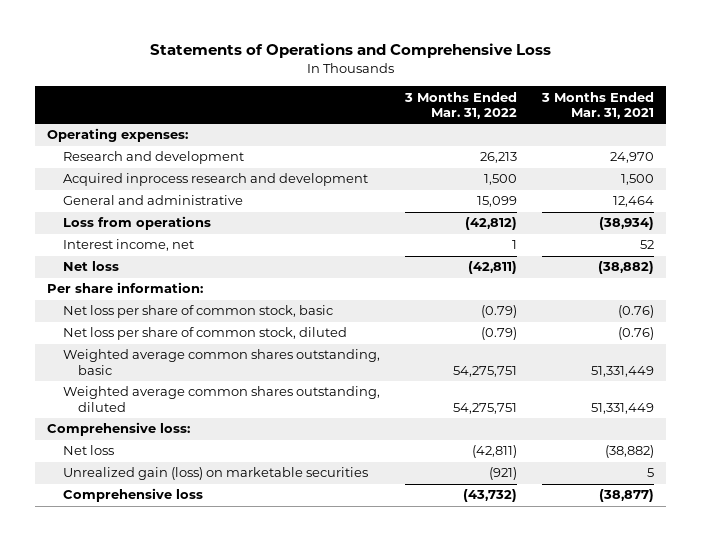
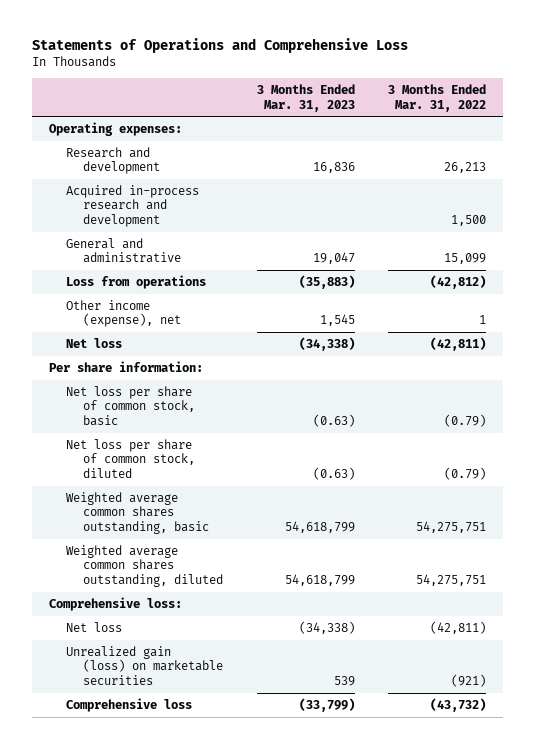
[540,91,654,120] 3 Months Ended Mar. 31, 2021 -> none
none -> [256,84,355,112] 3 Months Ended Mar. 31, 2023
[62,173,368,187] Acquired inprocess research and development -> [65,184,199,227] Acquired in-process research and development
[62,239,194,252] Interest income, net -> none
none -> [65,299,181,328] Other income (expense), net

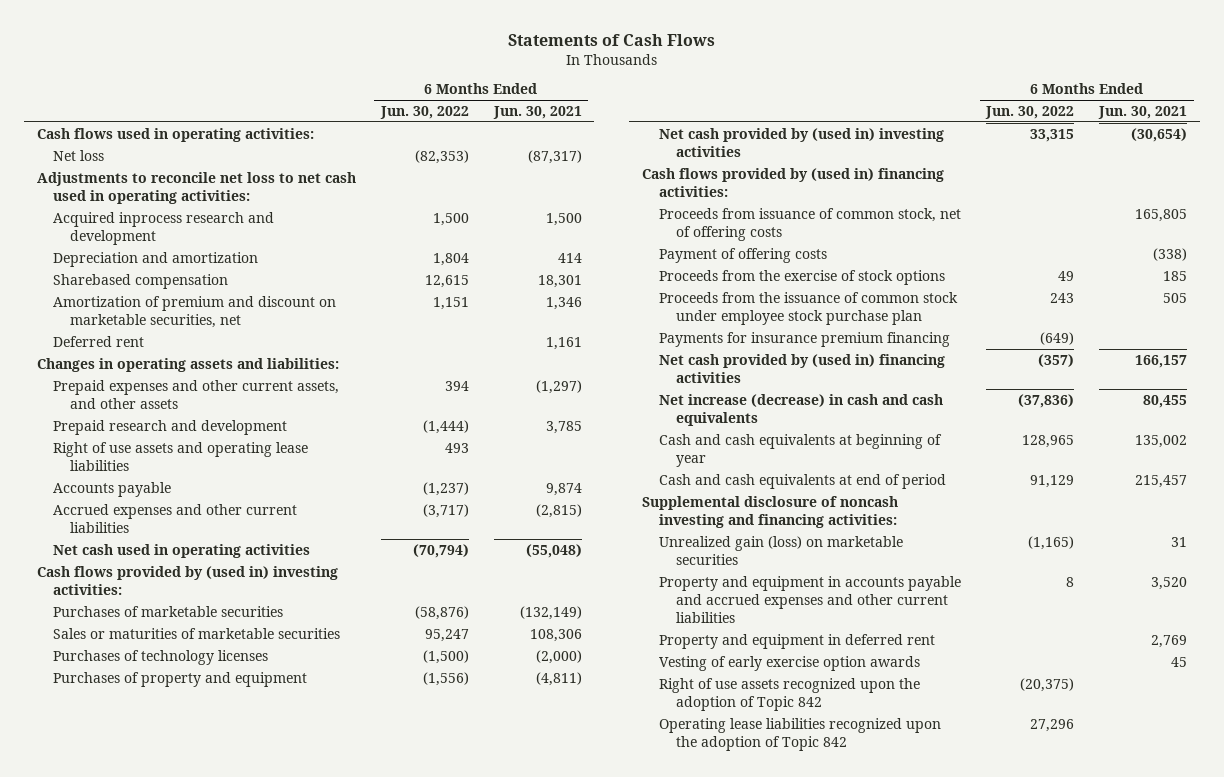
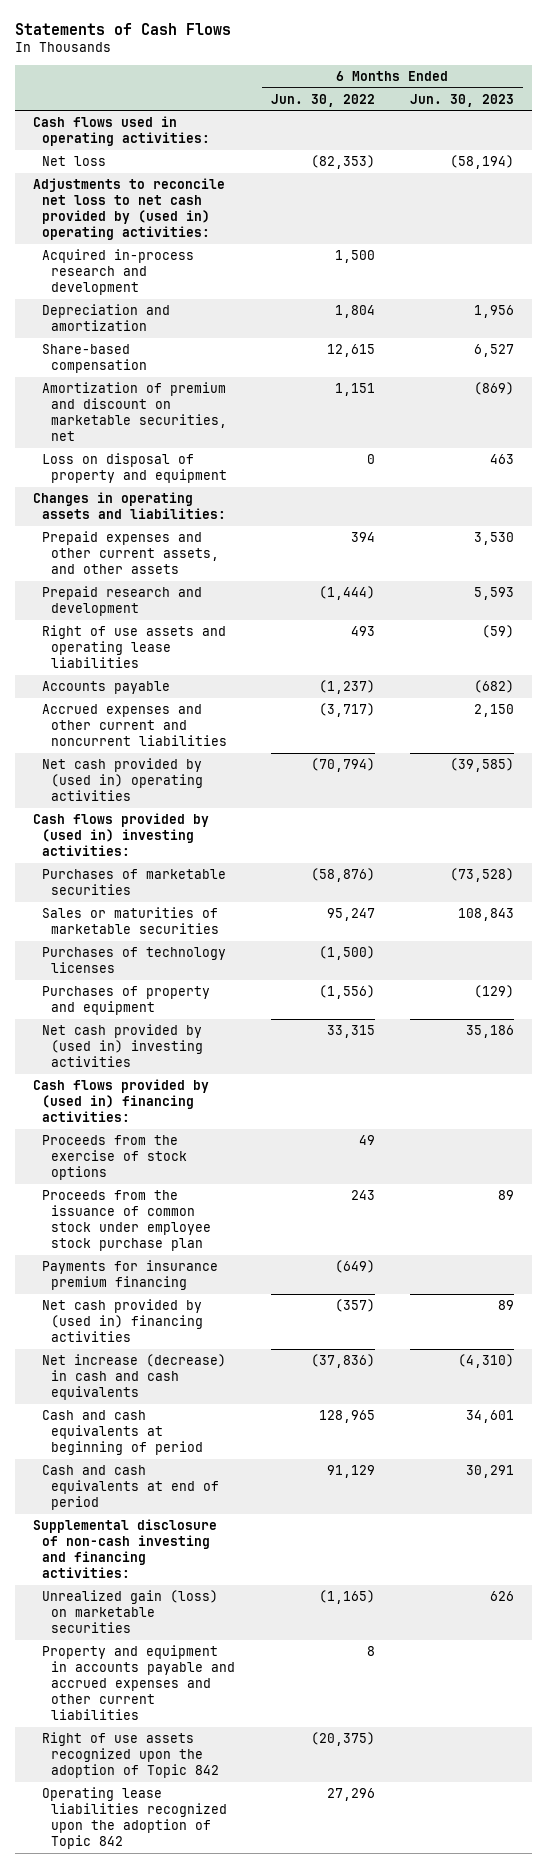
[492,106,582,120] Jun. 30, 2021 -> none
none -> [409,93,514,107] Jun. 30, 2023
[36,171,356,204] Adjustments to reconcile net loss to net cash used in operating activities: -> [32,177,225,241] Adjustments to reconcile net loss to net cash provided by (used in) operating activities:
[53,211,275,245] Acquired inprocess research and development -> [42,248,195,296] Acquired in-process research and development
[53,273,229,289] Sharebased compensation -> [42,343,148,374] Share-based compensation
[53,335,145,347] Deferred rent -> none
none -> [42,452,228,484] Loss on disposal of property and equipment
[53,503,298,533] Accrued expenses and other current liabilities -> [42,703,228,747] Accrued expenses and other current and noncurrent liabilities
[53,543,311,558] Net cash used in operating activities -> [42,757,204,802] Net cash provided by (used in) operating activities
[658,207,961,241] Proceeds from issuance of common stock, net of offering costs -> none
[658,247,827,263] Payment of offering costs -> none
[658,433,942,467] Cash and cash equivalents at beginning of year -> [42,1409,204,1456] Cash and cash equivalents at beginning of period
[641,495,898,528] Supplemental disclosure of noncash investing and financing activities: -> [32,1518,217,1579] Supplemental disclosure of non-cash investing and financing activities:
[658,633,935,649] Property and equipment in deferred rent -> none
[658,655,920,671] Vesting of early exercise option awards -> none

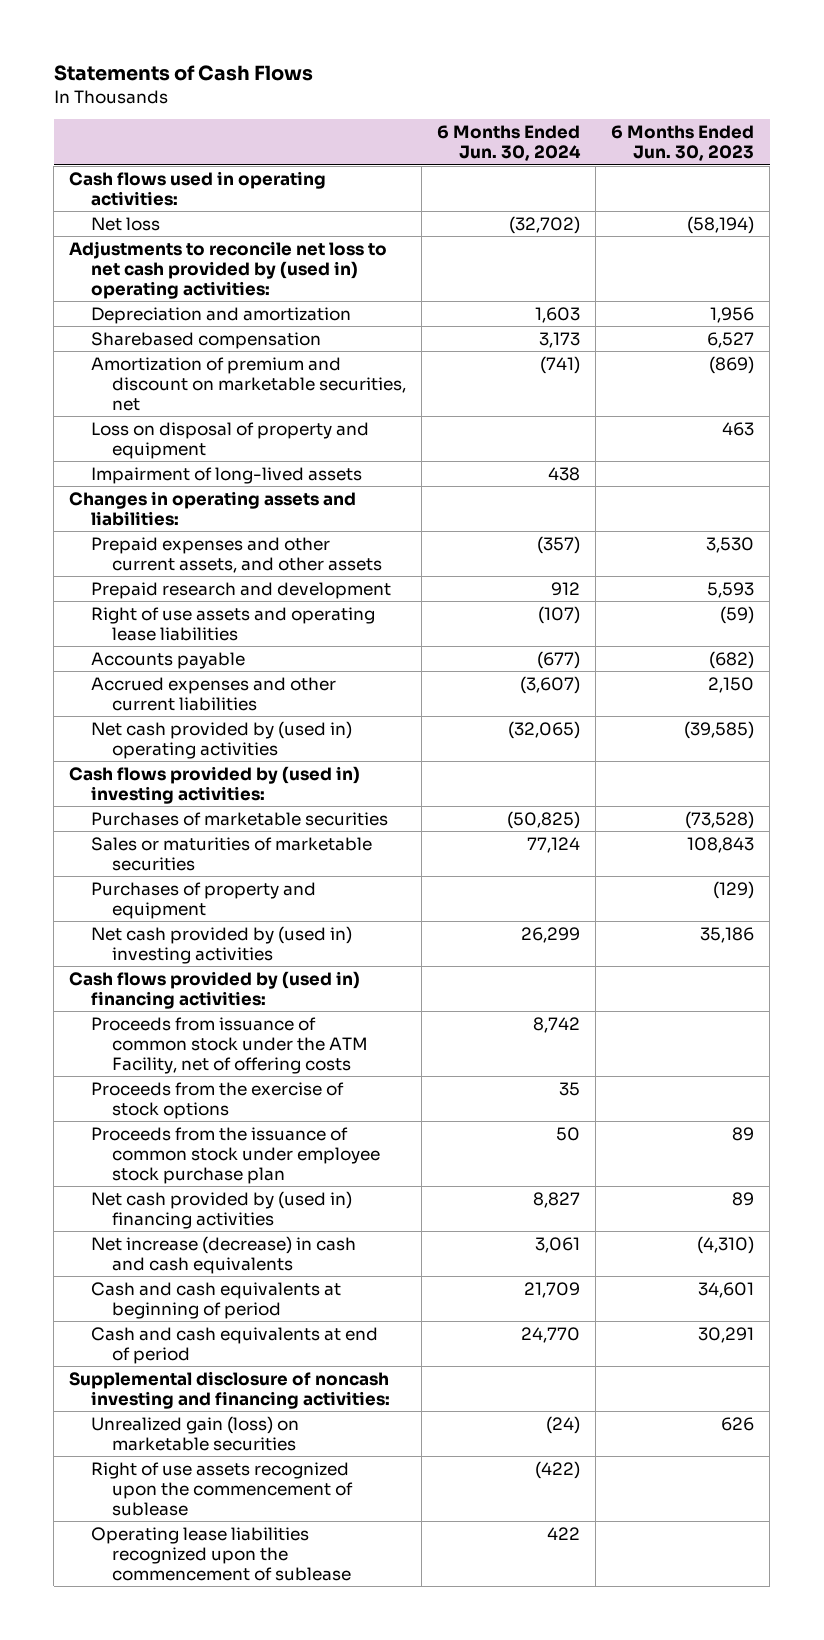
[270,93,375,107] Jun. 30, 2022 -> none
none -> [437,124,582,162] 6 Months Ended Jun. 30, 2024
[42,248,195,296] Acquired in-process research and development -> none
[42,343,148,374] Share-based compensation -> [90,331,321,349] Sharebased compensation
none -> [90,466,362,484] Impairment of long-lived assets
[42,703,228,747] Accrued expenses and other current and noncurrent liabilities -> [90,676,336,711] Accrued expenses and other current liabilities
[42,946,227,974] Purchases of technology licenses -> none
none -> [90,1016,369,1075] Proceeds from issuance of common stock under the ATM Facility, net of offering costs
[42,1259,219,1291] Payments for insurance premium financing -> none
[32,1518,217,1579] Supplemental disclosure of non-cash investing and financing activities: -> [69,1370,390,1409] Supplemental disclosure of noncash investing and financing activities:
[42,1644,236,1721] Property and equipment in accounts payable and accrued expenses and other current liabilities -> none
[42,1731,220,1779] Right of use assets recognized upon the adoption of Topic 842 -> [90,1461,354,1517] Right of use assets recognized upon the commencement of sublease
[42,1786,228,1850] Operating lease liabilities recognized upon the adoption of Topic 842 -> [90,1526,352,1582] Operating lease liabilities recognized upon the commencement of sublease

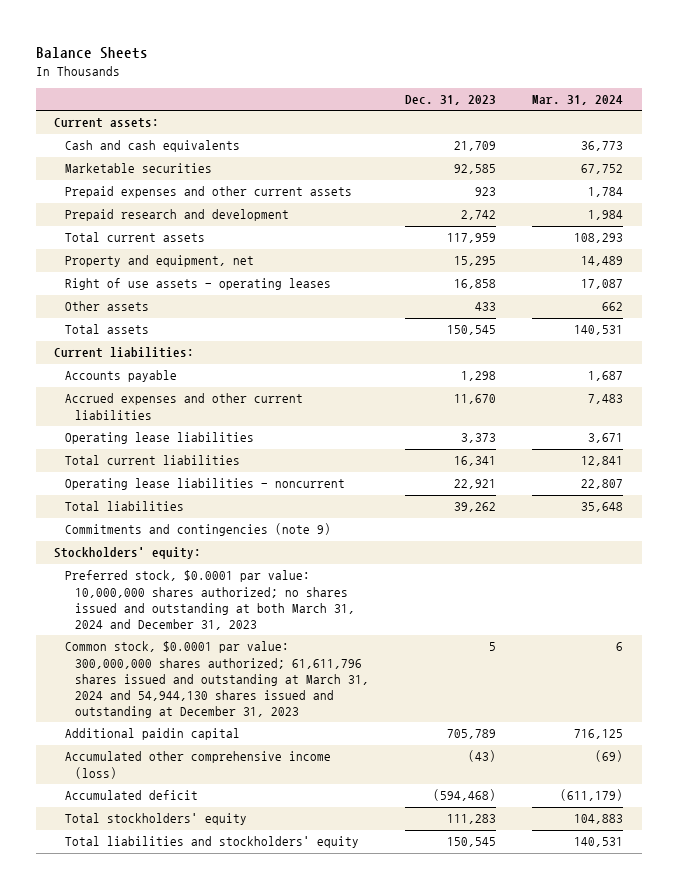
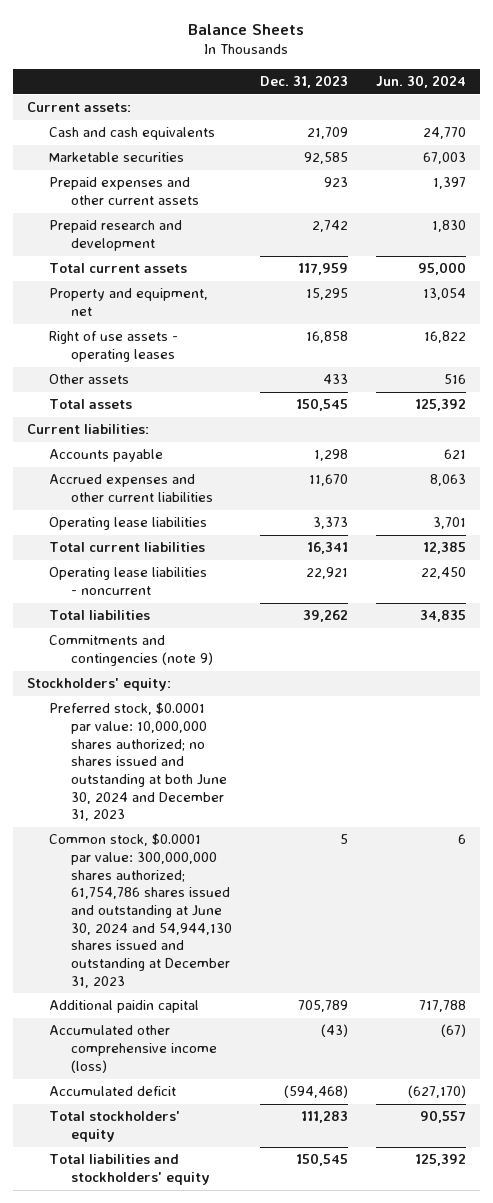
[532,95,624,106] Mar. 31, 2024 -> none
none -> [375,75,466,89] Jun. 30, 2024
[64,570,355,631] Preferred stock, $0.0001 par value: 10,000,000 shares authorized; no shares issued and outstanding at both March 31, 2024 and December 31, 2023 -> [48,702,227,822] Preferred stock, $0.0001 par value: 10,000,000 shares authorized; no shares issued and outstanding at both June 30, 2024 and December 31, 2023
[64,641,369,719] Common stock, $0.0001 par value: 300,000,000 shares authorized; 61,611,796 shares issued and outstanding at March 31, 2024 and 54,944,130 shares issued and outstanding at December 31, 2023 -> [48,833,232,988] Common stock, $0.0001 par value: 300,000,000 shares authorized; 61,754,786 shares issued and outstanding at June 30, 2024 and 54,944,130 shares issued and outstanding at December 31, 2023

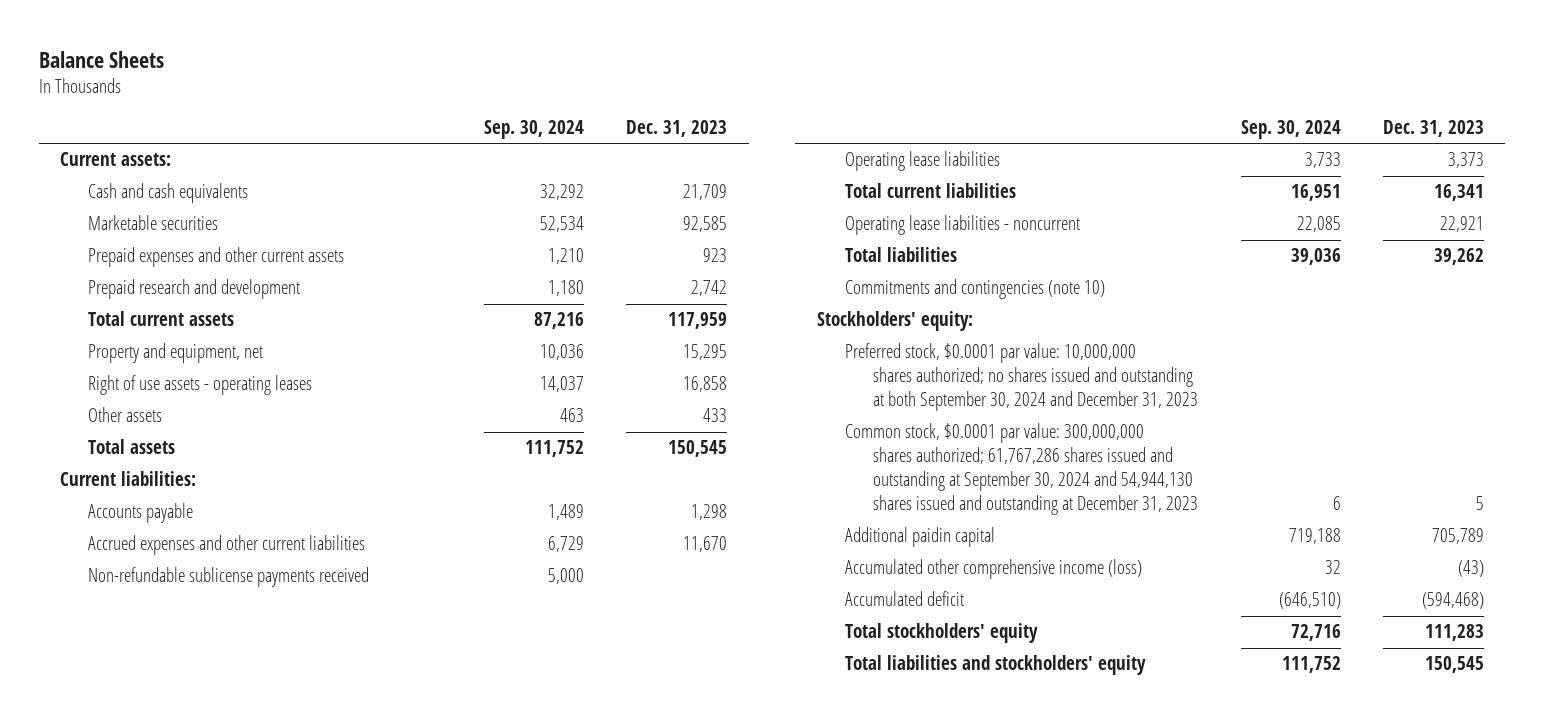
[375,75,466,89] Jun. 30, 2024 -> none
none -> [484,120,585,140] Sep. 30, 2024
none -> [88,567,370,588] Non-refundable sublicense payments received
[48,635,213,667] Commitments and contingencies (note 9) -> [844,279,1105,300] Commitments and contingencies (note 10)
[48,702,227,822] Preferred stock, $0.0001 par value: 10,000,000 shares authorized; no shares issued and outstanding at both June 30, 2024 and December 31, 2023 -> [844,343,1199,412] Preferred stock, $0.0001 par value: 10,000,000 shares authorized; no shares issued and outstanding at both September 30, 2024 and December 31, 2023
[48,833,232,988] Common stock, $0.0001 par value: 300,000,000 shares authorized; 61,754,786 shares issued and outstanding at June 30, 2024 and 54,944,130 shares issued and outstanding at December 31, 2023 -> [844,423,1199,516] Common stock, $0.0001 par value: 300,000,000 shares authorized; 61,767,286 shares issued and outstanding at September 30, 2024 and 54,944,130 shares issued and outstanding at December 31, 2023

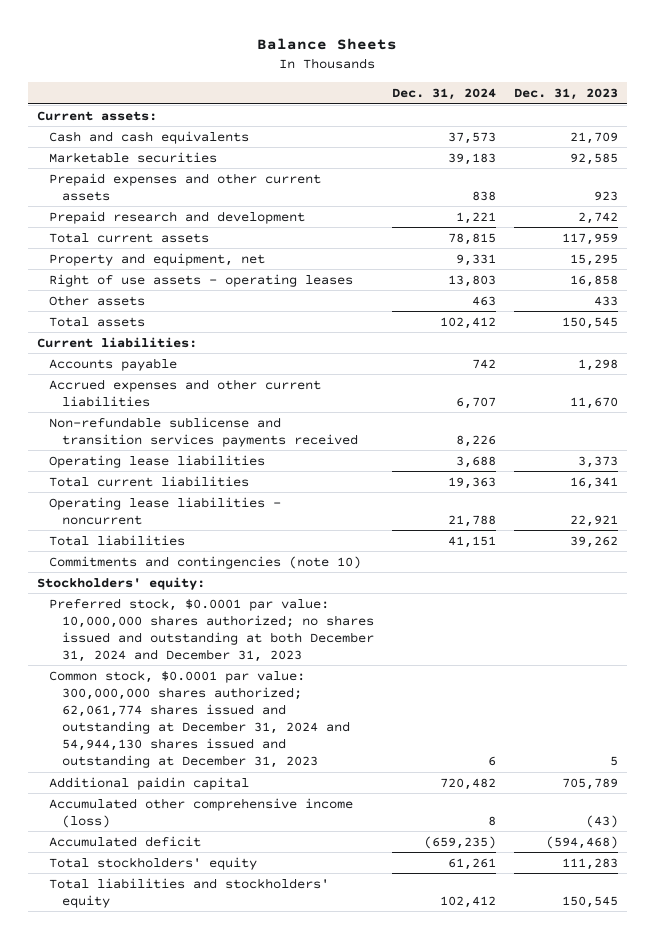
[484,120,585,140] Sep. 30, 2024 -> none
none -> [392,88,497,101] Dec. 31, 2024
[88,567,370,588] Non-refundable sublicense payments received -> [49,416,359,447] Non-refundable sublicense and transition services payments received
[844,343,1199,412] Preferred stock, $0.0001 par value: 10,000,000 shares authorized; no shares issued and outstanding at both September 30, 2024 and December 31, 2023 -> [49,597,375,663] Preferred stock, $0.0001 par value: 10,000,000 shares authorized; no shares issued and outstanding at both December 31, 2024 and December 31, 2023
[844,423,1199,516] Common stock, $0.0001 par value: 300,000,000 shares authorized; 61,767,286 shares issued and outstanding at September 30, 2024 and 54,944,130 shares issued and outstanding at December 31, 2023 -> [49,669,351,769] Common stock, $0.0001 par value: 300,000,000 shares authorized; 62,061,774 shares issued and outstanding at December 31, 2024 and 54,944,130 shares issued and outstanding at December 31, 2023

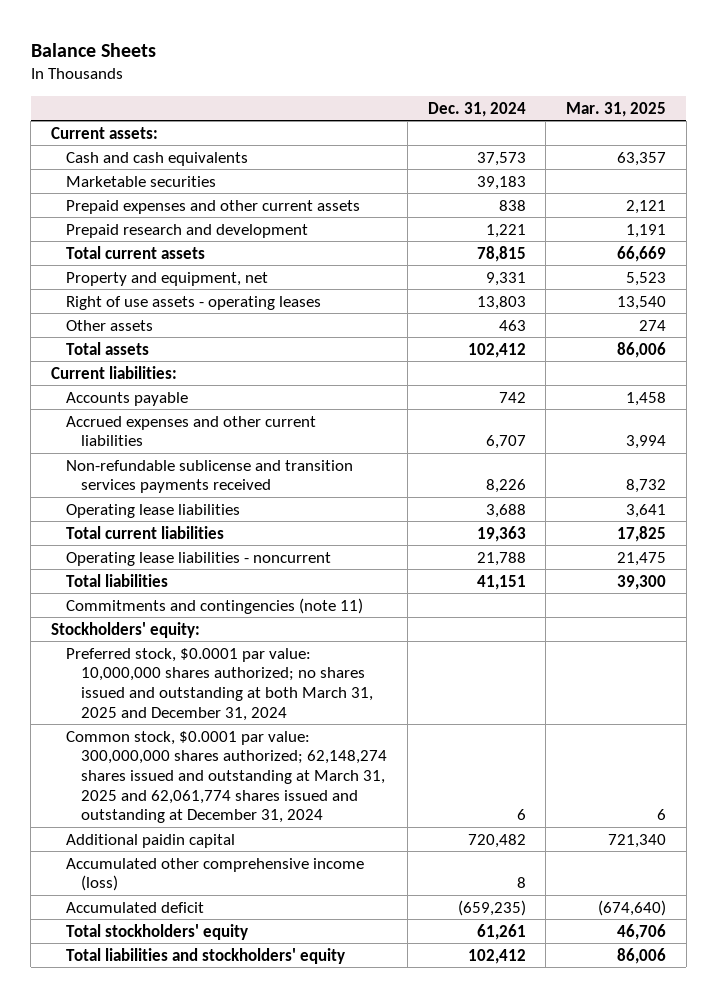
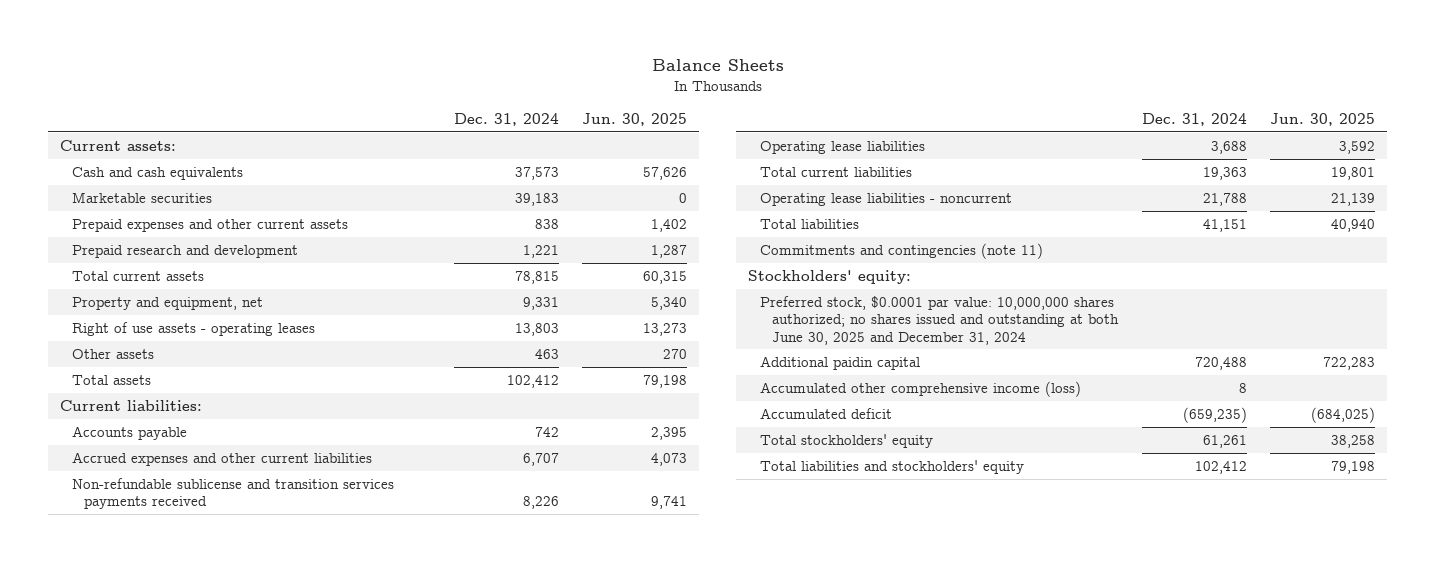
[565,101,666,117] Mar. 31, 2025 -> none
none -> [582,112,688,126] Jun. 30, 2025
[66,730,388,824] Common stock, $0.0001 par value: 300,000,000 shares authorized; 62,148,274 shares issued and outstanding at March 31, 2025 and 62,061,774 shares issued and outstanding at December 31, 2024 -> none
[66,647,374,721] Preferred stock, $0.0001 par value: 10,000,000 shares authorized; no shares issued and outstanding at both March 31, 2025 and December 31, 2024 -> [759,295,1120,345] Preferred stock, $0.0001 par value: 10,000,000 shares authorized; no shares issued and outstanding at both June 30, 2025 and December 31, 2024
[467,833,526,848] 720,482 -> [1194,356,1247,370] 720,488

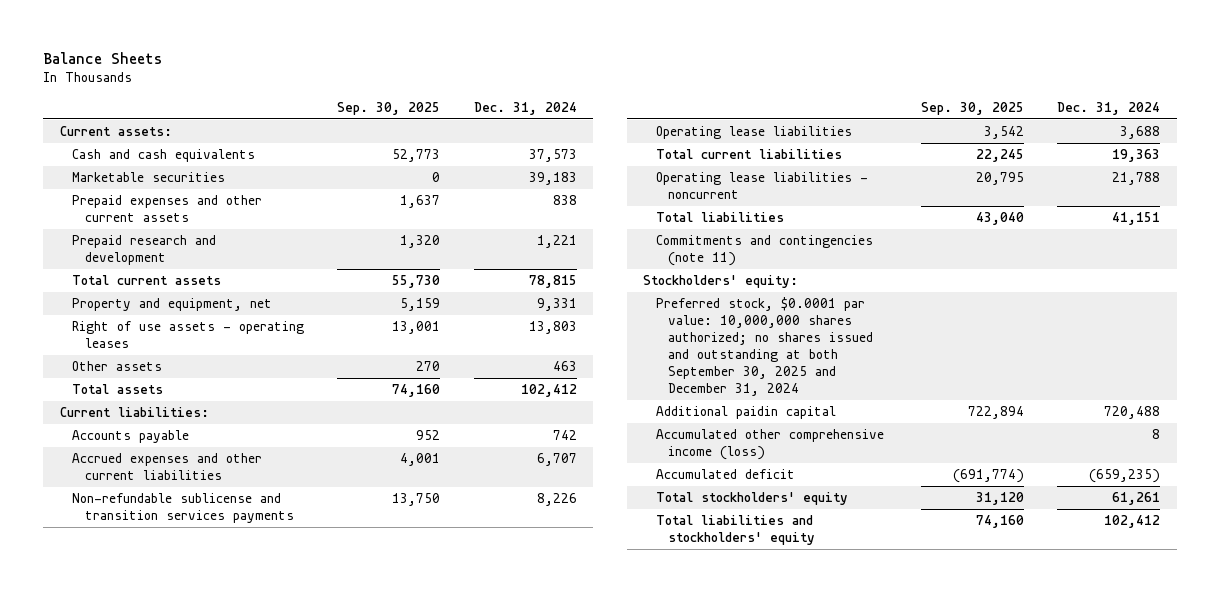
[582,112,688,126] Jun. 30, 2025 -> none
none -> [337,101,441,115] Sep. 30, 2025
[72,477,395,510] Non-refundable sublicense and transition services payments received -> [72,493,294,524] Non-refundable sublicense and transition services payments
[759,295,1120,345] Preferred stock, $0.0001 par value: 10,000,000 shares authorized; no shares issued and outstanding at both June 30, 2025 and December 31, 2024 -> [655,297,874,396] Preferred stock, $0.0001 par value: 10,000,000 shares authorized; no shares issued and outstanding at both September 30, 2025 and December 31, 2024

